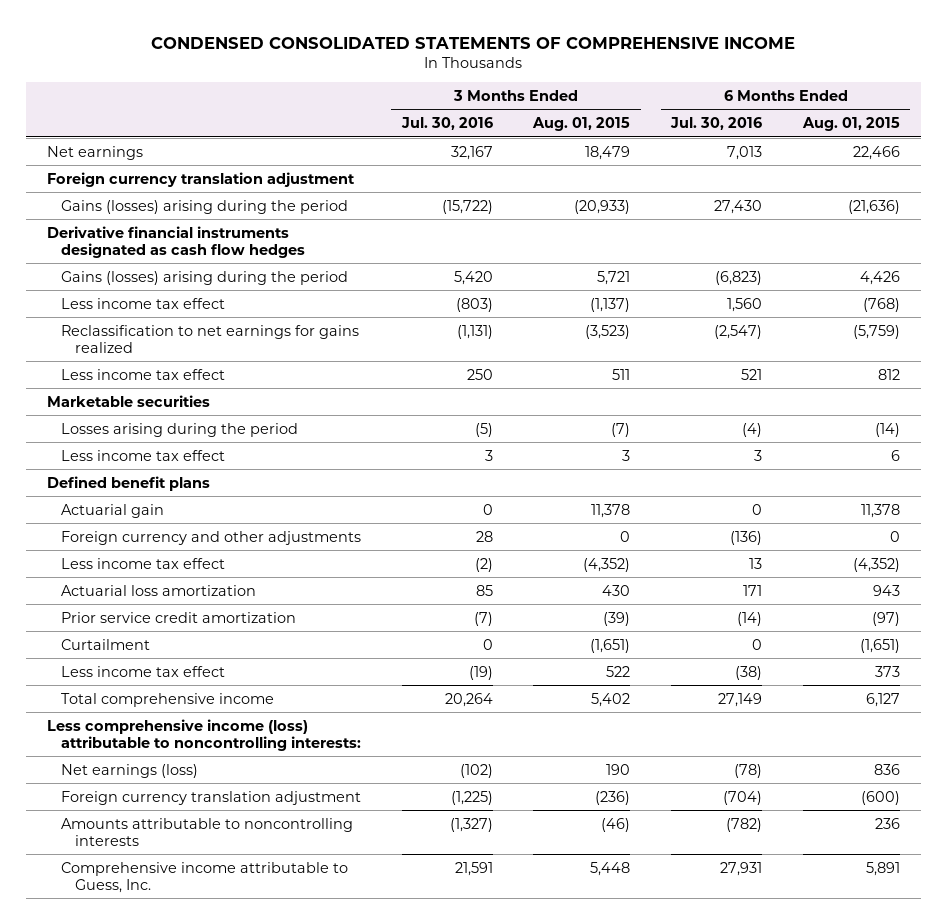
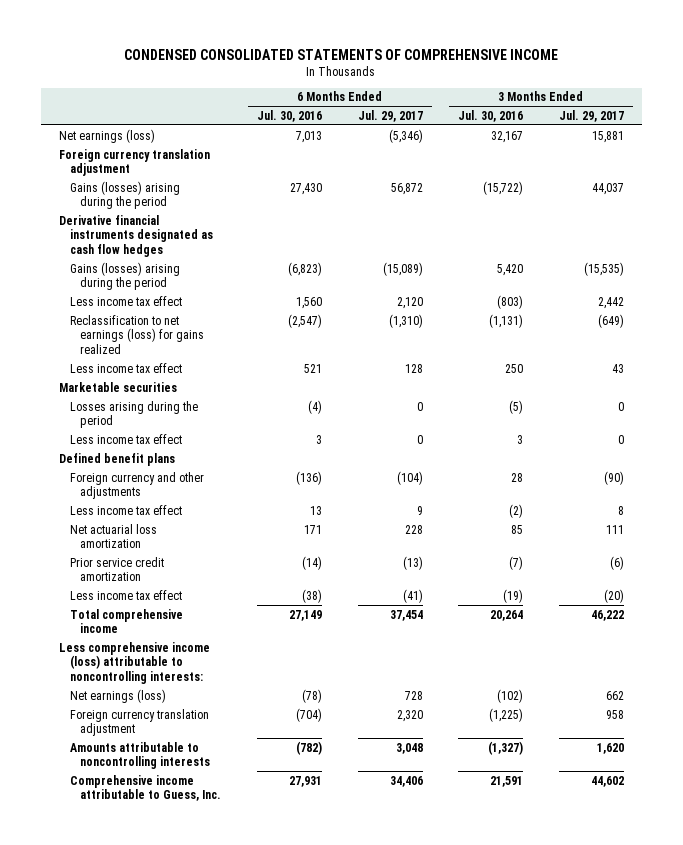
[532,117,631,132] Aug. 01, 2015 -> none
[802,117,901,132] Aug. 01, 2015 -> none
none -> [357,109,423,122] Jul. 29, 2017
none -> [558,109,624,122] Jul. 29, 2017
[46,145,143,160] Net earnings -> [58,128,155,143] Net earnings (loss)
[60,324,359,353] Reclassification to net earnings for gains realized -> [69,314,205,355] Reclassification to net earnings (loss) for gains realized
[60,503,164,518] Actuarial gain -> none
[60,584,256,596] Actuarial loss amortization -> [69,523,157,549] Net actuarial loss amortization
[60,638,150,650] Curtailment -> none

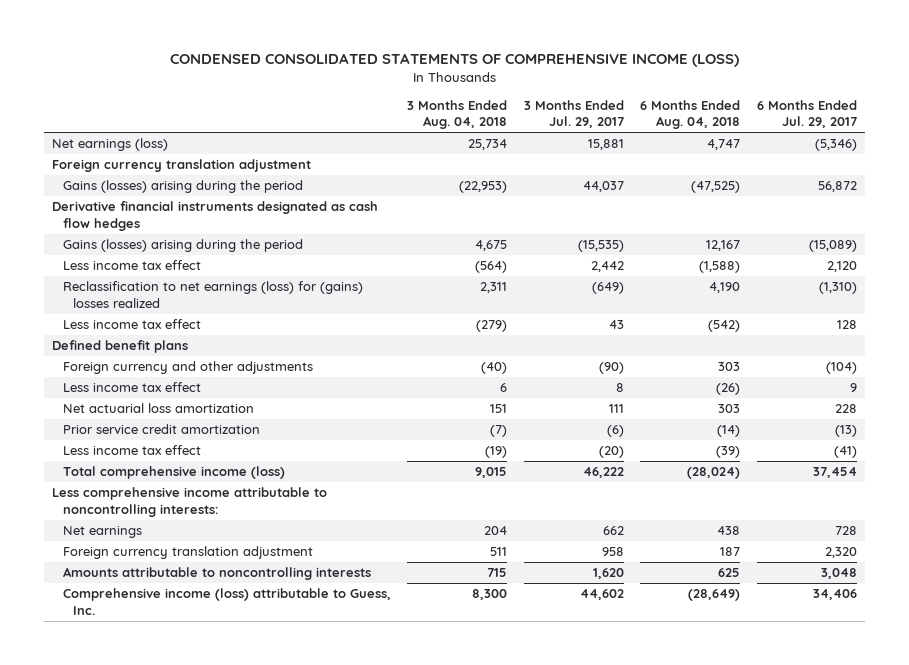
[124,48,559,60] CONDENSED CONSOLIDATED STATEMENTS OF COMPREHENSIVE INCOME -> [169,53,739,68] CONDENSED CONSOLIDATED STATEMENTS OF COMPREHENSIVE INCOME (LOSS)
[257,109,323,122] Jul. 30, 2016 -> none
[458,109,524,122] Jul. 30, 2016 -> none
none -> [407,99,508,130] 3 Months Ended Aug. 04, 2018
none -> [640,99,741,130] 6 Months Ended Aug. 04, 2018
[69,314,205,355] Reclassification to net earnings (loss) for gains realized -> [62,281,363,308] Reclassification to net earnings (loss) for (gains) losses realized
[58,381,177,392] Marketable securities -> none
[69,400,198,429] Losses arising during the period -> none
[69,433,182,444] Less income tax effect -> none
[69,608,183,634] Total comprehensive income -> [62,466,285,480] Total comprehensive income (loss)
[58,641,210,685] Less comprehensive income (loss) attributable to noncontrolling interests: -> [52,487,328,517] Less comprehensive income attributable to noncontrolling interests:
[69,688,166,703] Net earnings (loss) -> [62,526,142,539] Net earnings
[69,774,222,802] Comprehensive income attributable to Guess, Inc. -> [62,588,391,615] Comprehensive income (loss) attributable to Guess, Inc.

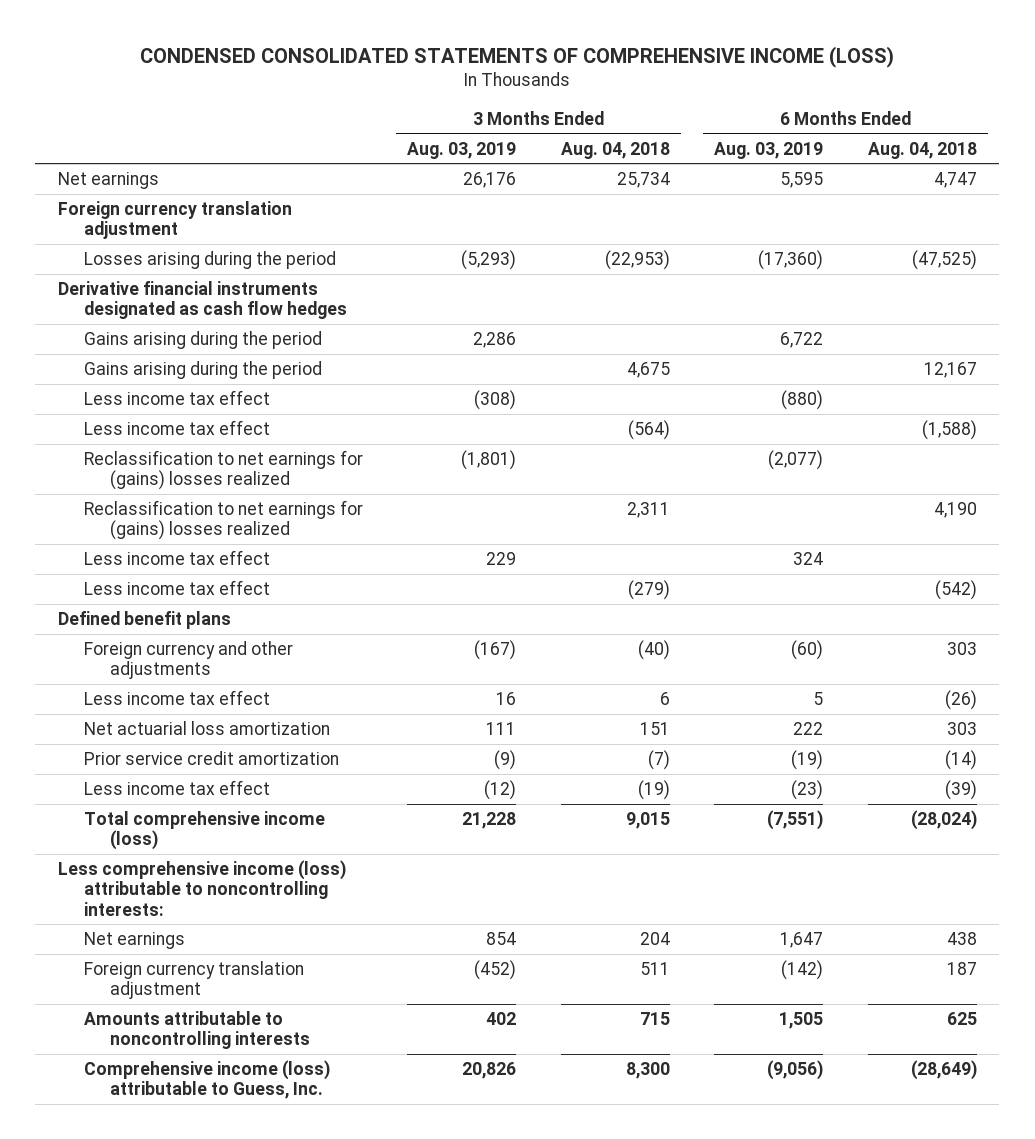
[523,99,624,129] 3 Months Ended Jul. 29, 2017 -> none
[757,99,858,129] 6 Months Ended Jul. 29, 2017 -> none
none -> [407,141,517,159] Aug. 03, 2019
none -> [714,141,824,159] Aug. 03, 2019
[52,138,169,152] Net earnings (loss) -> [57,172,159,190] Net earnings
[62,180,303,194] Gains (losses) arising during the period -> [83,251,336,270] Losses arising during the period
none -> [83,331,322,350] Gains arising during the period
[62,239,303,253] Gains (losses) arising during the period -> [83,361,322,380] Gains arising during the period
none -> [83,390,270,406] Less income tax effect
none -> [83,450,363,491] Reclassification to net earnings for (gains) losses realized
[62,281,363,308] Reclassification to net earnings (loss) for (gains) losses realized -> [83,500,363,541] Reclassification to net earnings for (gains) losses realized
none -> [83,550,270,566] Less income tax effect
[52,487,328,517] Less comprehensive income attributable to noncontrolling interests: -> [57,860,346,916] Less comprehensive income (loss) attributable to noncontrolling interests:

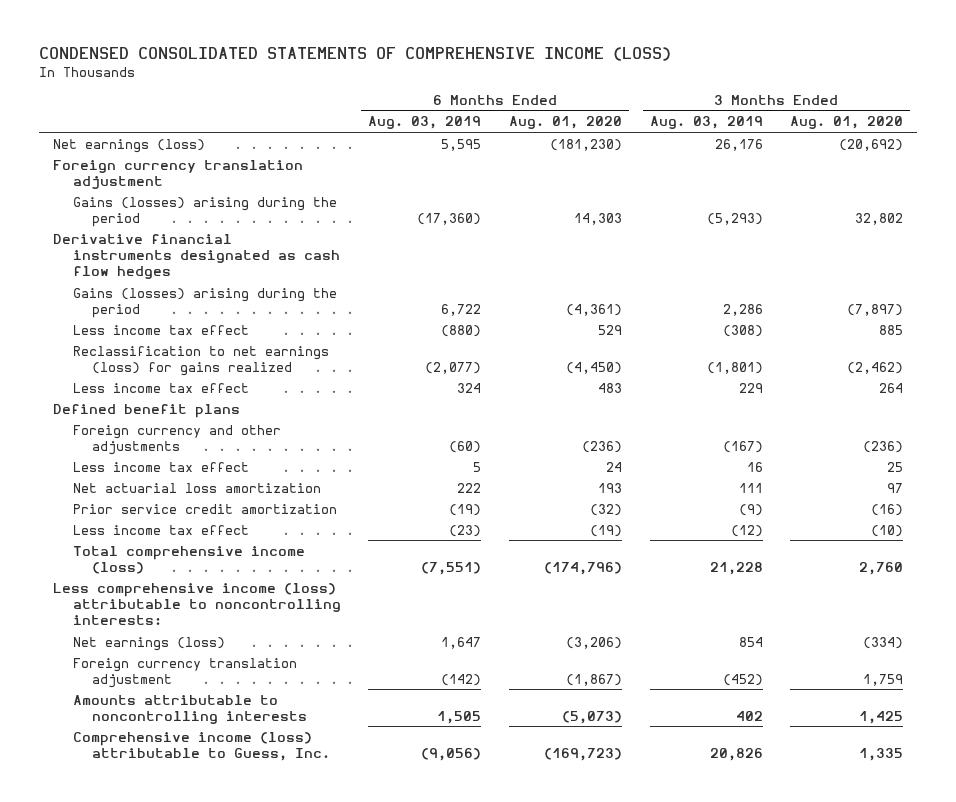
[560,141,670,159] Aug. 04, 2018 -> none
[867,141,977,159] Aug. 04, 2018 -> none
none -> [508,116,622,130] Aug. 01, 2020
none -> [790,116,904,130] Aug. 01, 2020
[57,172,159,190] Net earnings -> [52,138,205,153] Net earnings (loss)
[83,251,336,270] Losses arising during the period -> [72,196,337,227] Gains (losses) arising during the period
[83,361,322,380] Gains arising during the period -> none
[83,331,322,350] Gains arising during the period -> [72,287,337,318] Gains (losses) arising during the period
[83,420,270,436] Less income tax effect -> none
[83,500,363,541] Reclassification to net earnings for (gains) losses realized -> none
[83,450,363,491] Reclassification to net earnings for (gains) losses realized -> [72,345,329,376] Reclassification to net earnings (loss) for gains realized
[83,580,270,596] Less income tax effect -> none
[83,932,185,950] Net earnings -> [72,636,225,651] Net earnings (loss)

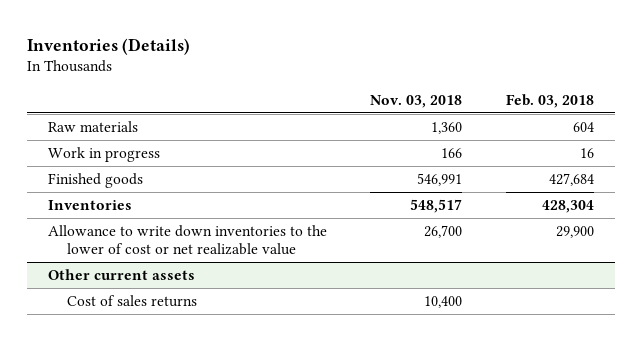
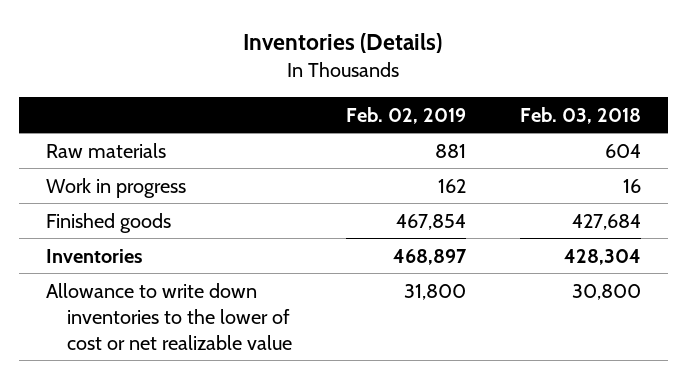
[370,94,463,108] Nov. 03, 2018 -> none
none -> [345,106,466,124] Feb. 02, 2019
[48,268,196,280] Other current assets -> none
[66,294,197,307] Cost of sales returns -> none
[555,225,594,238] 29,900 -> [572,283,642,300] 30,800

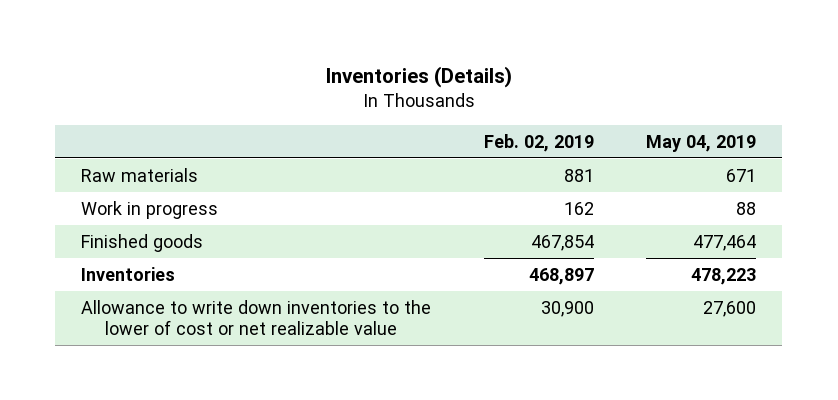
[520,106,642,124] Feb. 03, 2018 -> none
none -> [646,134,757,152] May 04, 2019
[403,283,466,300] 31,800 -> [540,300,594,317] 30,900

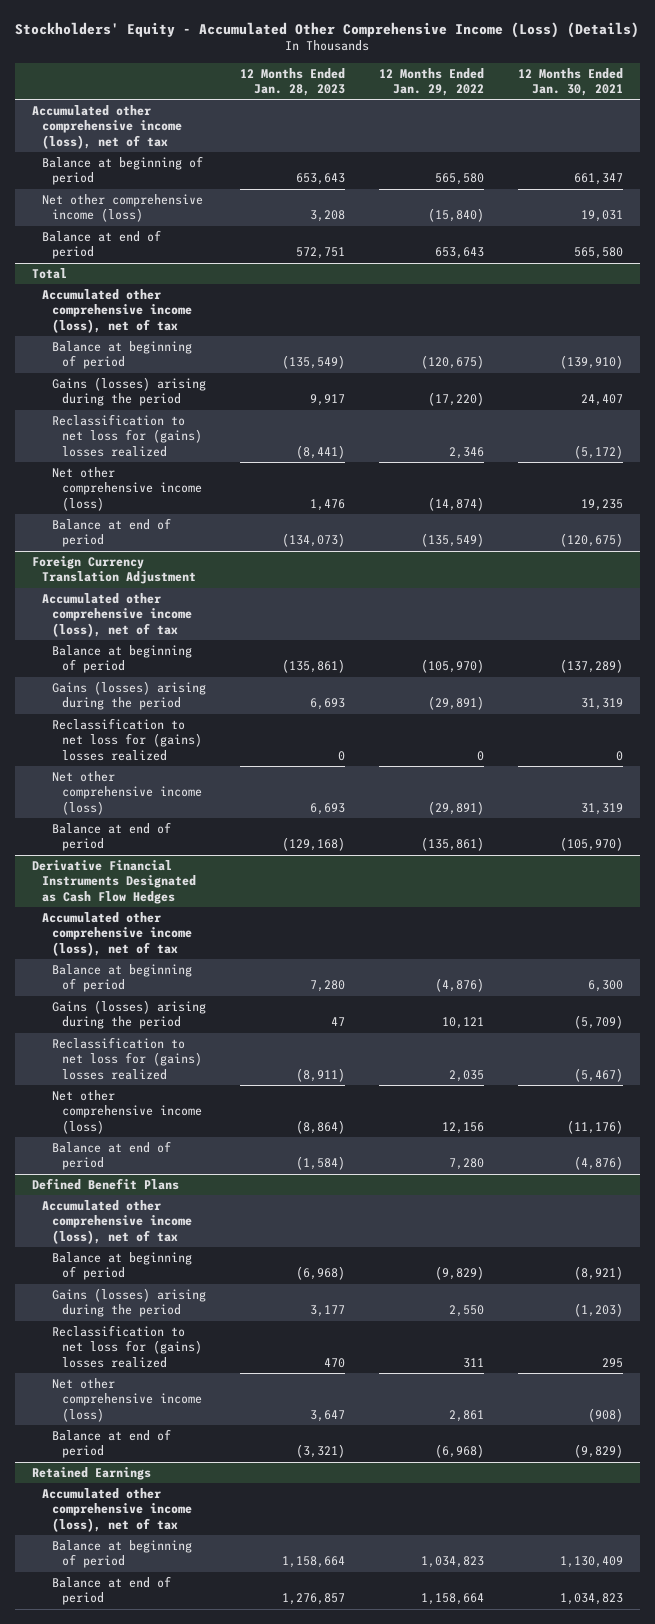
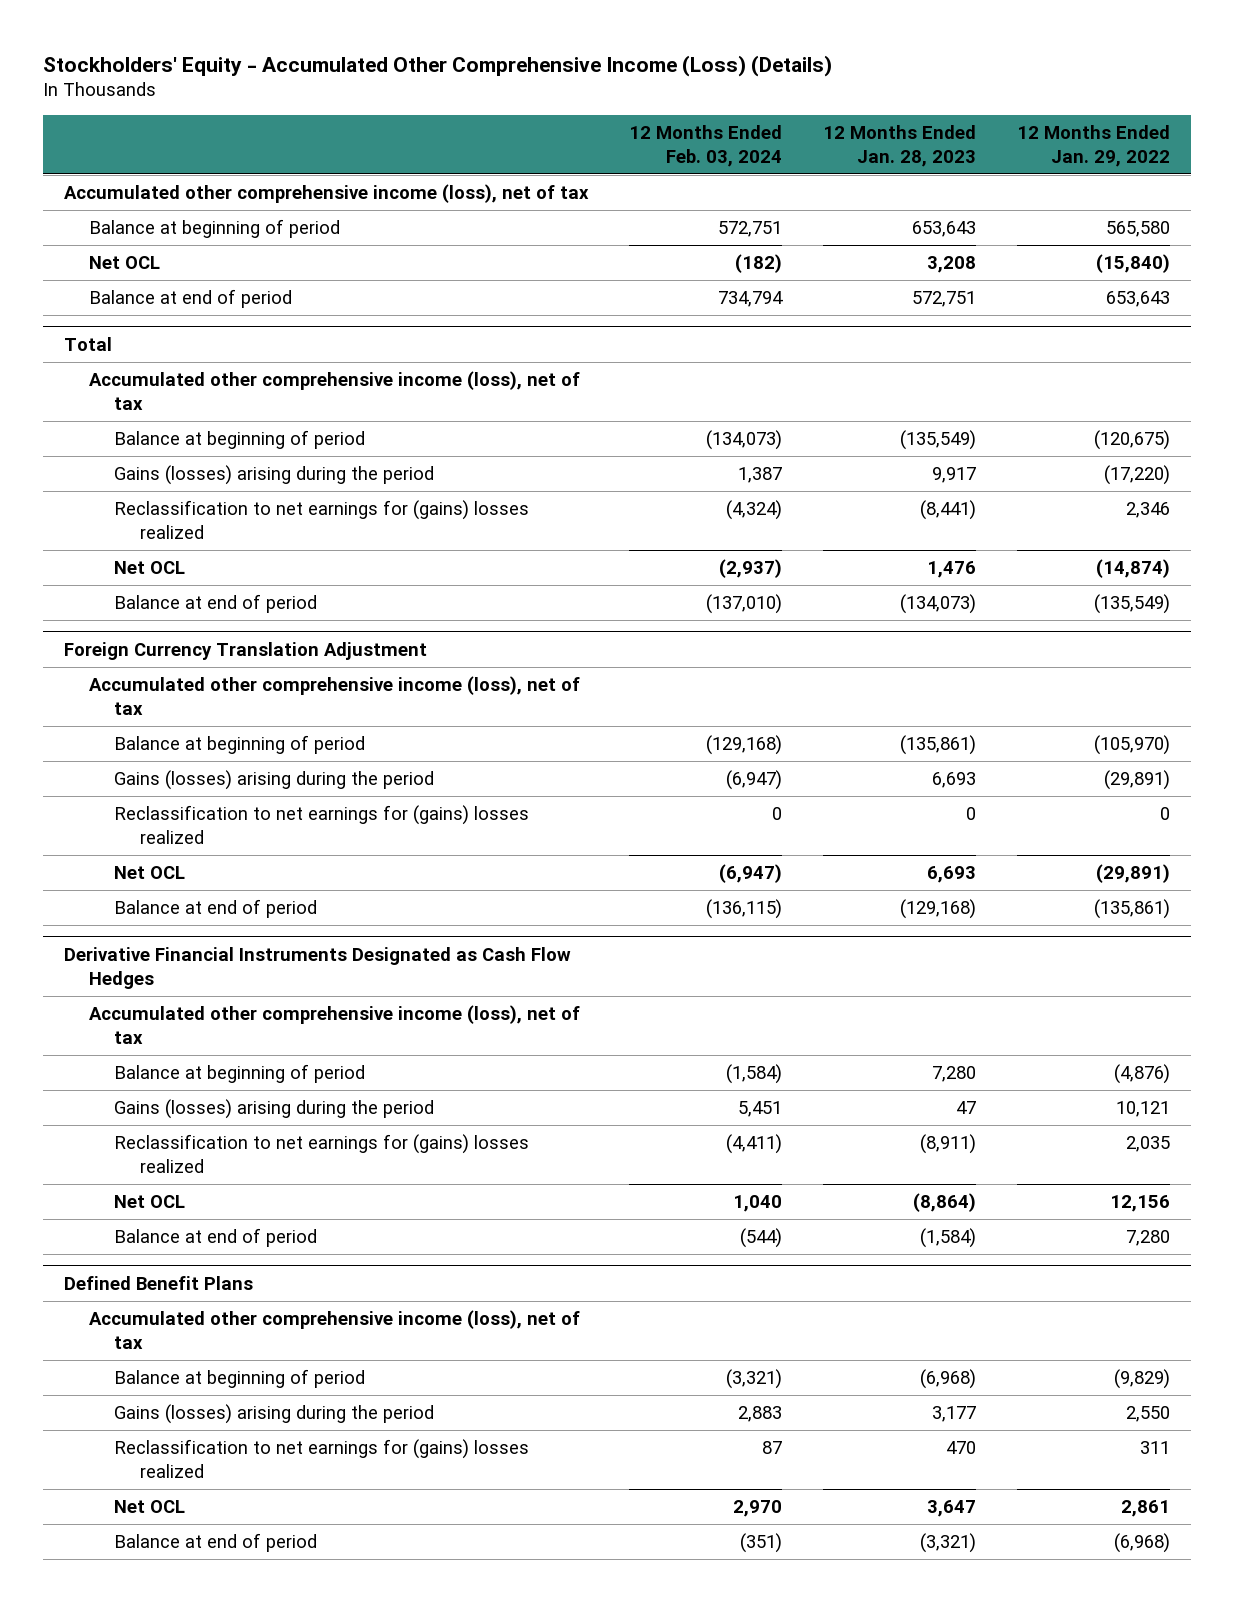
[517,67,623,96] 12 Months Ended Jan. 30, 2021 -> none
none -> [628,124,782,167] 12 Months Ended Feb. 03, 2024
[41,193,203,223] Net other comprehensive income (loss) -> [88,256,160,270] Net OCL
[51,413,202,457] Reclassification to net loss for (gains) losses realized -> [114,500,530,539] Reclassification to net earnings for (gains) losses realized
[51,466,202,511] Net other comprehensive income (loss) -> [114,561,186,575] Net OCL
[51,717,202,761] Reclassification to net loss for (gains) losses realized -> [114,805,530,844] Reclassification to net earnings for (gains) losses realized
[51,770,202,815] Net other comprehensive income (loss) -> [114,866,186,880] Net OCL
[51,1036,202,1080] Reclassification to net loss for (gains) losses realized -> [114,1134,530,1173] Reclassification to net earnings for (gains) losses realized
[51,1089,202,1134] Net other comprehensive income (loss) -> [114,1195,186,1209] Net OCL
[51,1324,202,1368] Reclassification to net loss for (gains) losses realized -> [114,1439,530,1478] Reclassification to net earnings for (gains) losses realized
[51,1377,202,1422] Net other comprehensive income (loss) -> [114,1500,186,1514] Net OCL
[31,1466,151,1480] Retained Earnings -> none
[41,1487,192,1532] Accumulated other comprehensive income (loss), net of tax -> none
[51,1539,192,1569] Balance at beginning of period -> none
[51,1575,171,1606] Balance at end of period -> none

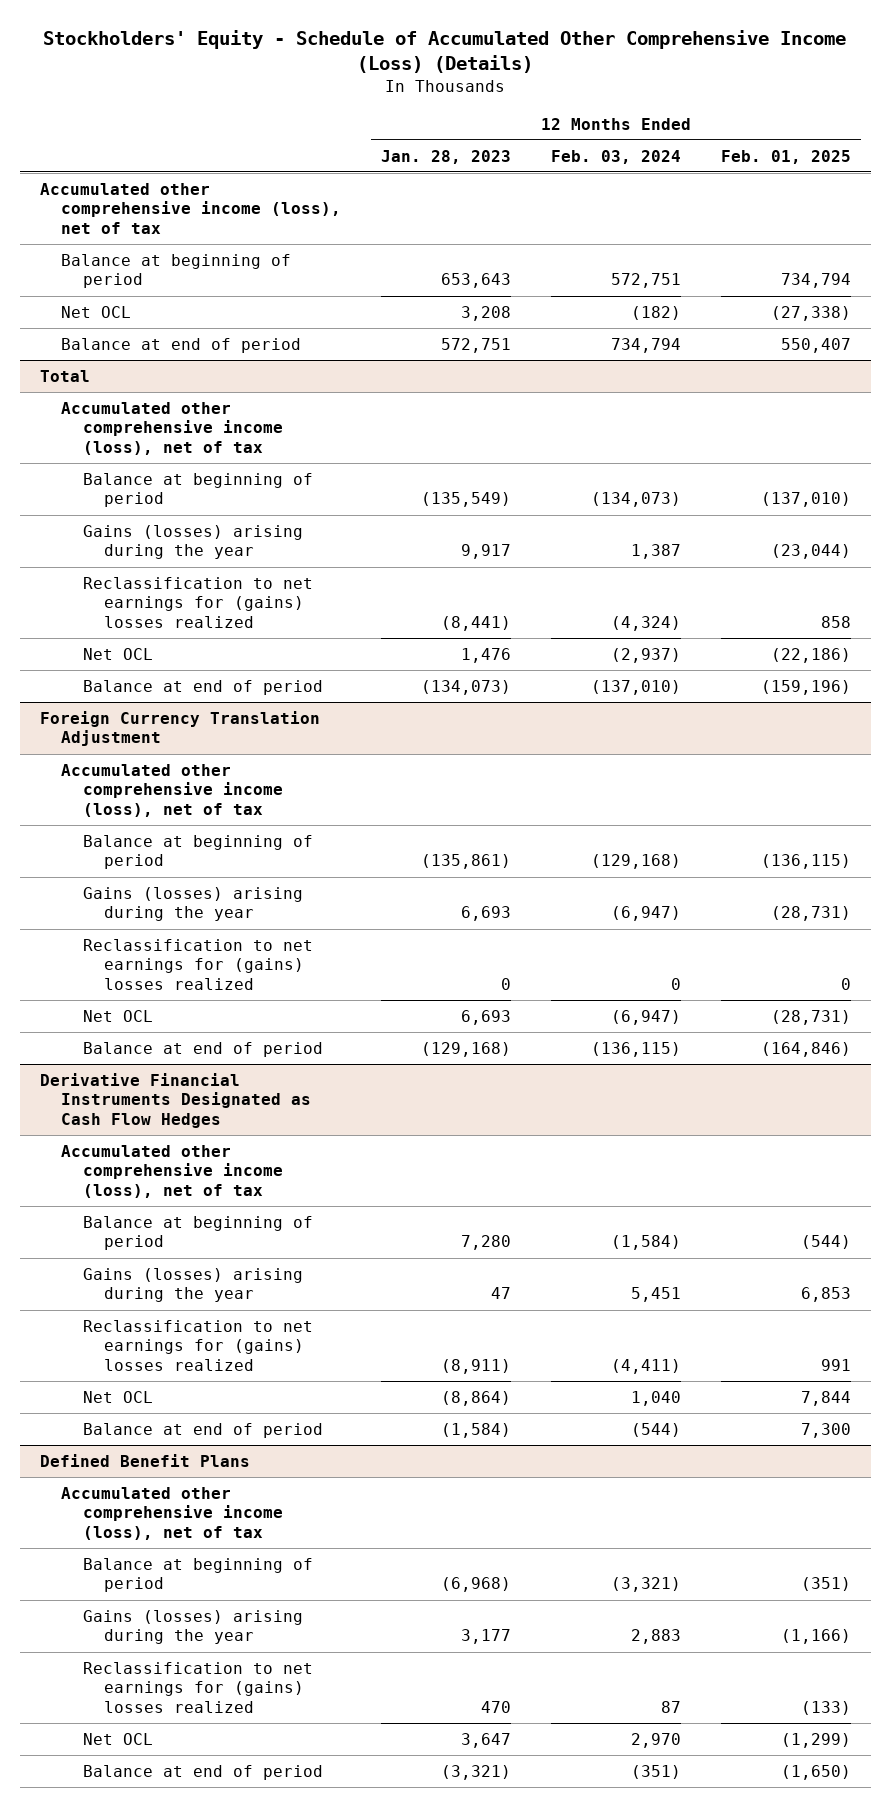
[42,54,832,77] Stockholders' Equity - Accumulated Other Comprehensive Income (Loss) (Details) -> [43,29,847,73] Stockholders' Equity - Schedule of Accumulated Other Comprehensive Income (Loss) (Details)
[1016,124,1170,167] 12 Months Ended Jan. 29, 2022 -> none
none -> [721,149,852,164] Feb. 01, 2025
[114,465,435,486] Gains (losses) arising during the period -> [82,524,303,560] Gains (losses) arising during the year
[114,770,435,791] Gains (losses) arising during the period -> [82,886,303,922] Gains (losses) arising during the year
[114,1099,435,1120] Gains (losses) arising during the period -> [82,1267,303,1303] Gains (losses) arising during the year
[114,1404,435,1425] Gains (losses) arising during the period -> [82,1609,303,1645] Gains (losses) arising during the year

